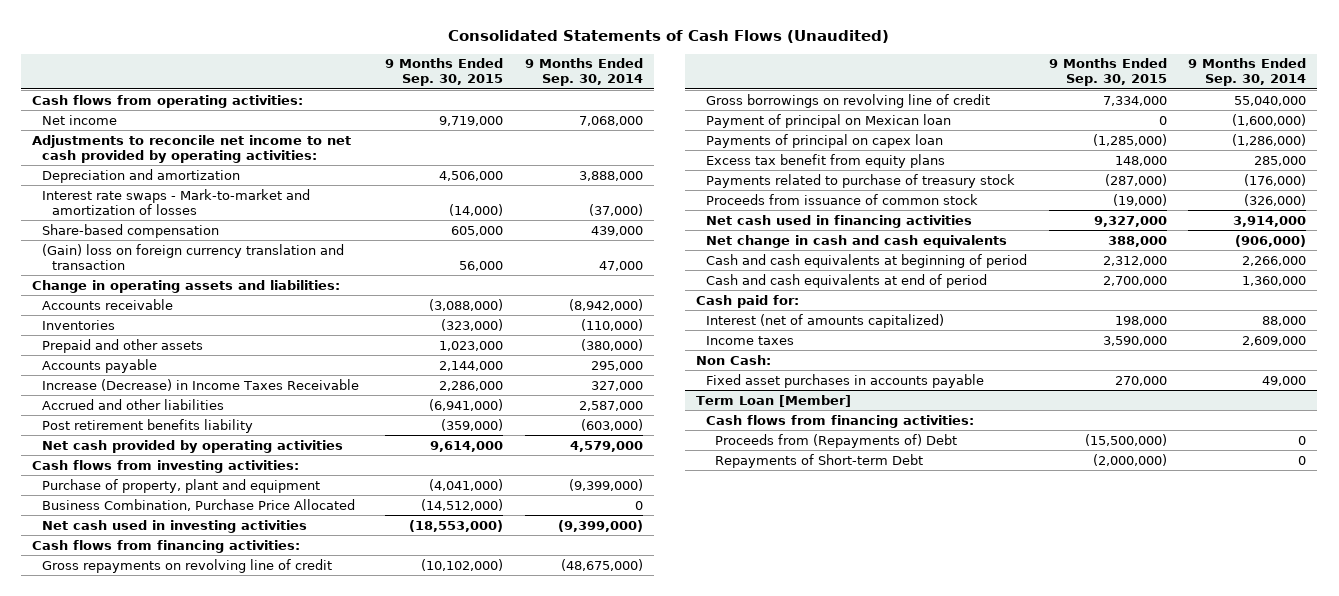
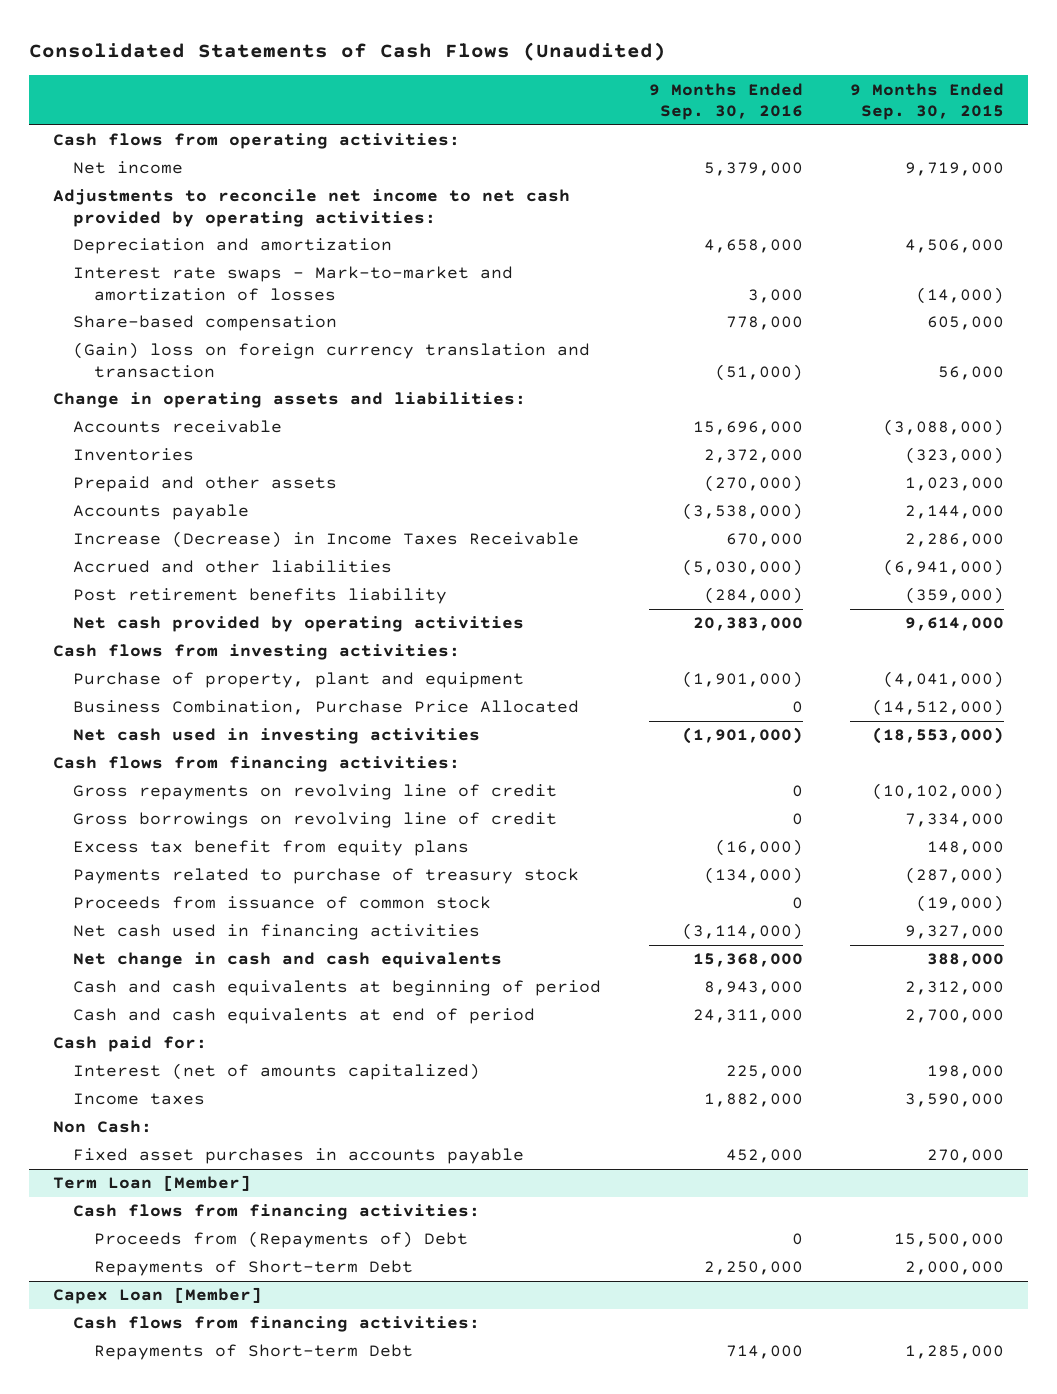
[524,58,643,87] 9 Months Ended Sep. 30, 2014 -> none
none -> [648,82,803,121] 9 Months Ended Sep. 30, 2016
[705,113,951,128] Payment of principal on Mexican loan -> none
[705,133,943,148] Payments of principal on capex loan -> none
[1084,433,1167,446] (15,500,000) -> [894,1233,1005,1248] 15,500,000
[1092,453,1167,466] (2,000,000) -> [905,1261,1005,1276] 2,000,000
none -> [52,1287,262,1305] Capex Loan [Member]
none -> [73,1316,481,1333] Cash flows from financing activities:
none -> [93,1344,413,1361] Repayments of Short-term Debt

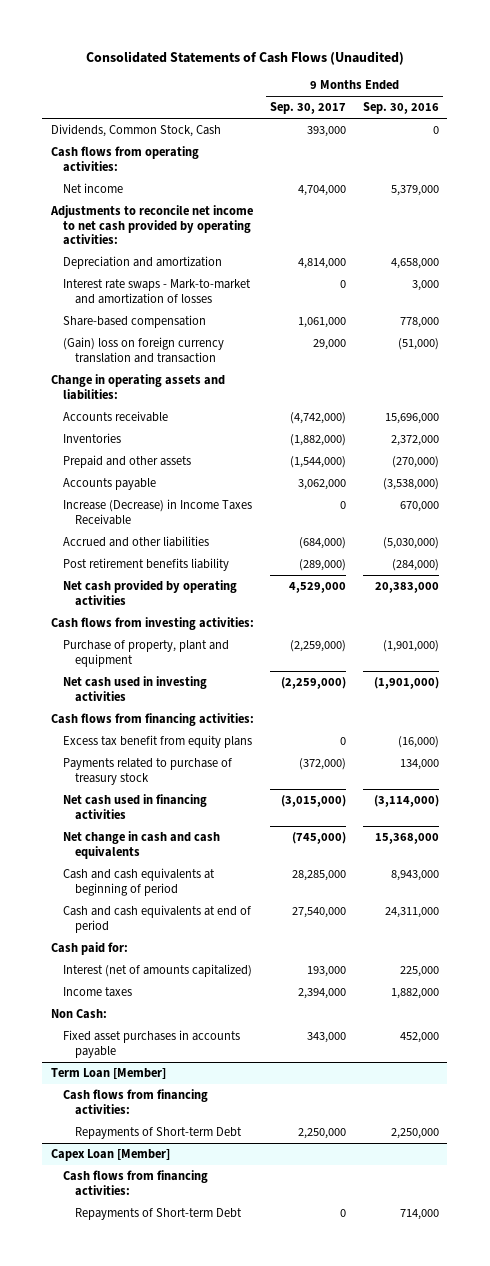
[850,82,1005,121] 9 Months Ended Sep. 30, 2015 -> none
none -> [270,102,347,115] Sep. 30, 2017
none -> [50,124,221,138] Dividends, Common Stock, Cash
[73,700,580,716] Business Combination, Purchase Price Allocated -> none
[73,784,558,801] Gross repayments on revolving line of credit -> none
[73,812,558,829] Gross borrowings on revolving line of credit -> none
[73,896,492,910] Proceeds from issuance of common stock -> none
[703,867,803,885] (134,000) -> [400,759,440,771] 134,000
[93,1231,468,1249] Proceeds from (Repayments of) Debt -> none

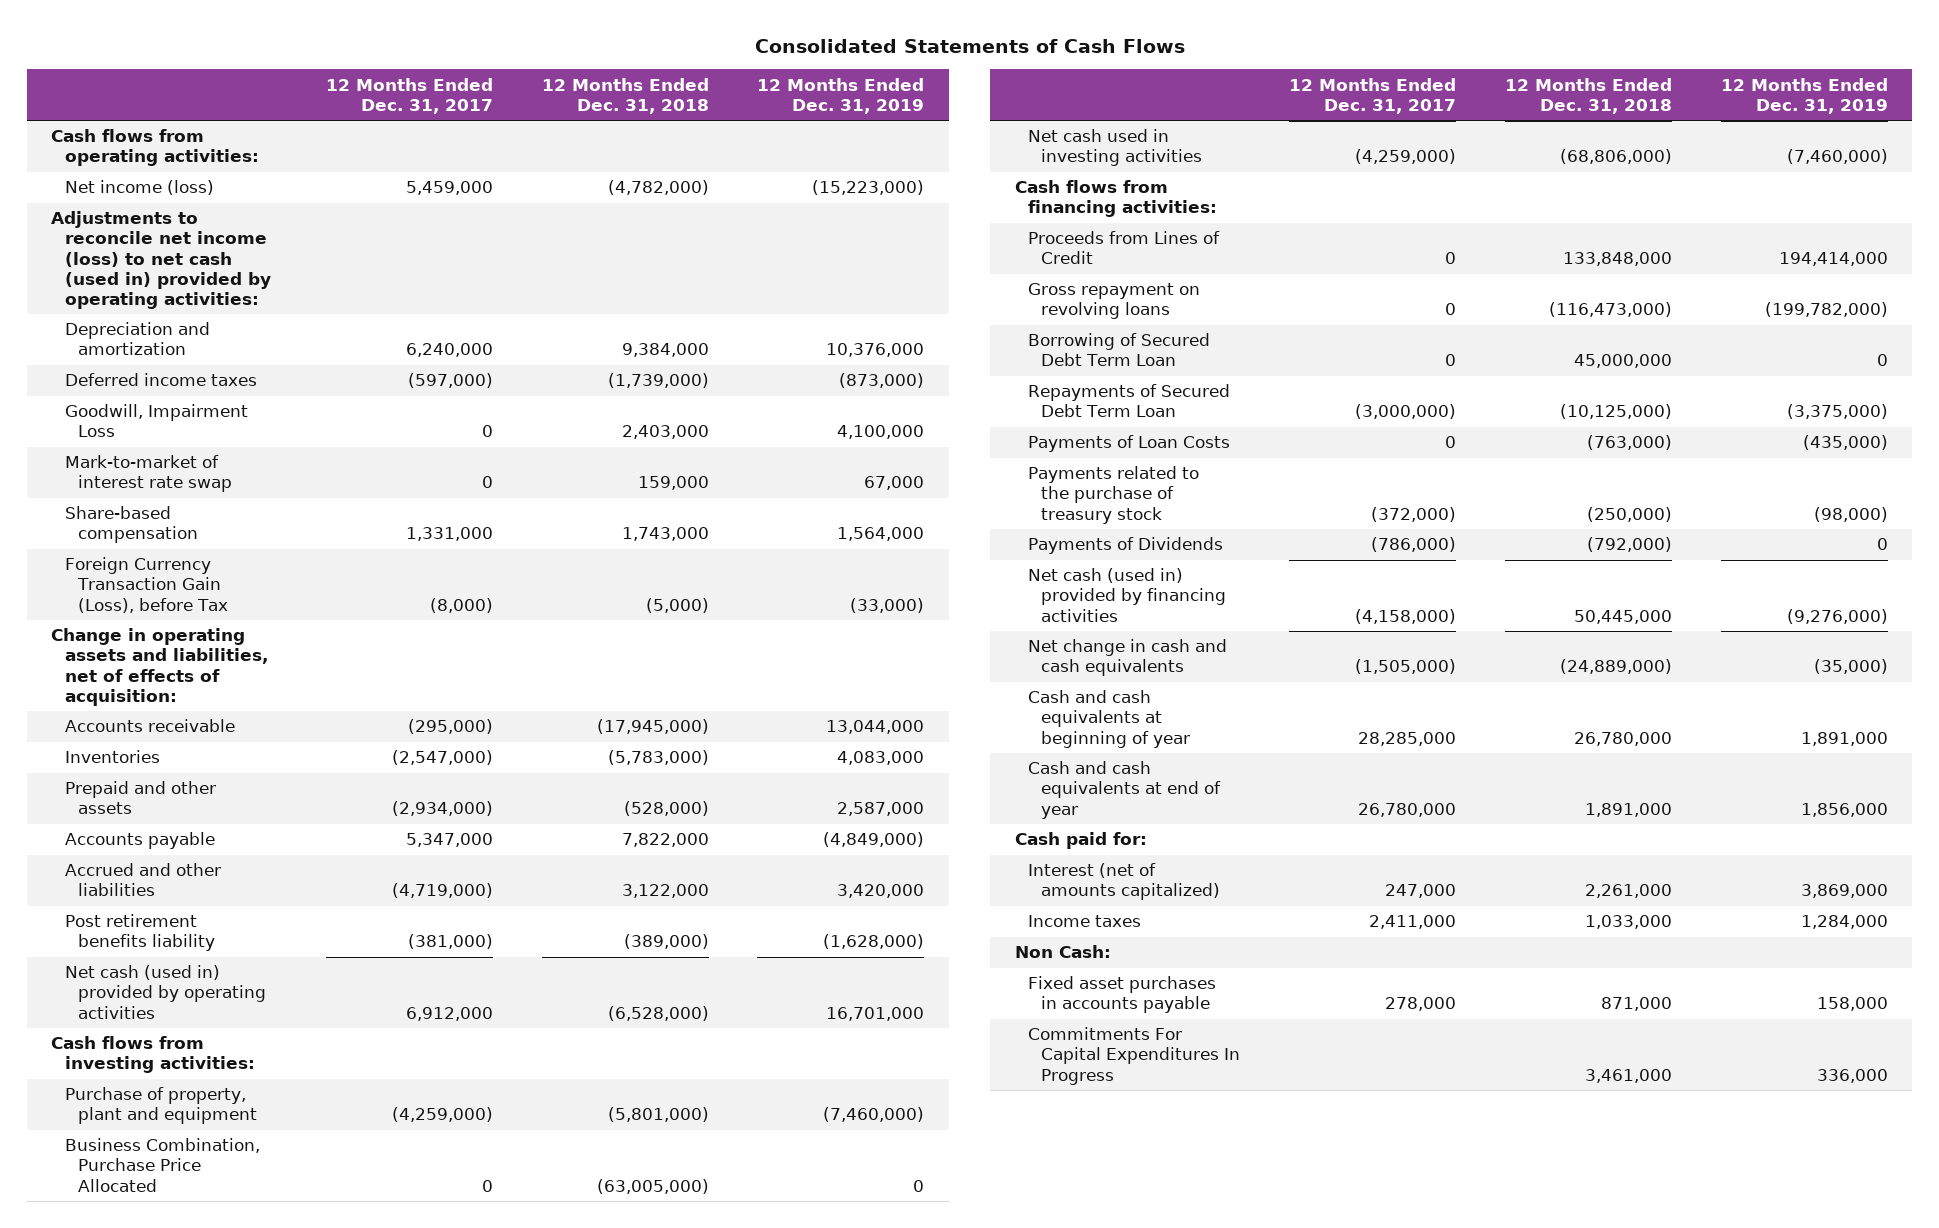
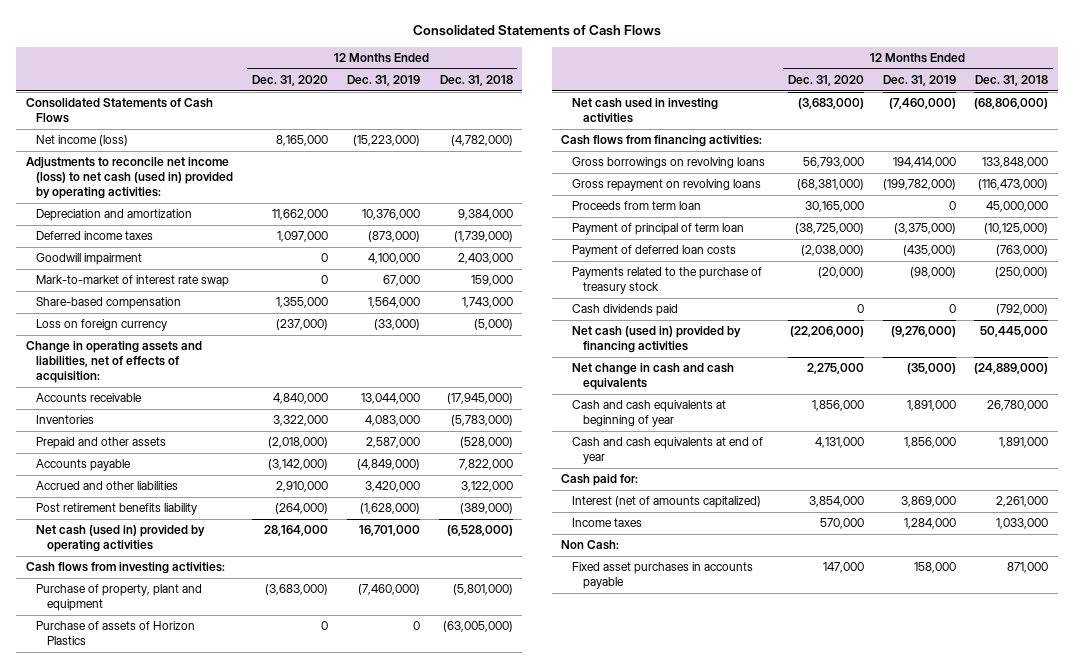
[325,77,493,114] 12 Months Ended Dec. 31, 2017 -> none
none -> [252,74,329,86] Dec. 31, 2020
[51,129,259,167] Cash flows from operating activities: -> none
none -> [25,98,213,124] Consolidated Statements of Cash Flows
[64,404,248,438] Goodwill, Impairment Loss -> [36,253,143,266] Goodwill impairment
[64,557,228,613] Foreign Currency Transaction Gain (Loss), before Tax -> [36,319,168,332] Loss on foreign currency
[64,1138,260,1192] Business Combination, Purchase Price Allocated -> [36,621,196,646] Purchase of assets of Horizon Plastics
[1027,231,1220,265] Proceeds from Lines of Credit -> [571,157,765,169] Gross borrowings on revolving loans
[1027,333,1210,367] Borrowing of Secured Debt Term Loan -> none
none -> [571,201,701,211] Proceeds from term loan
[1027,384,1230,418] Repayments of Secured Debt Term Loan -> [571,223,744,236] Payment of principal of term loan
[1027,435,1230,453] Payments of Loan Costs -> [571,245,736,258] Payment of deferred loan costs
[1027,537,1223,555] Payments of Dividends -> [571,304,678,317] Cash dividends paid
[1027,1027,1241,1085] Commitments For Capital Expenditures In Progress -> none

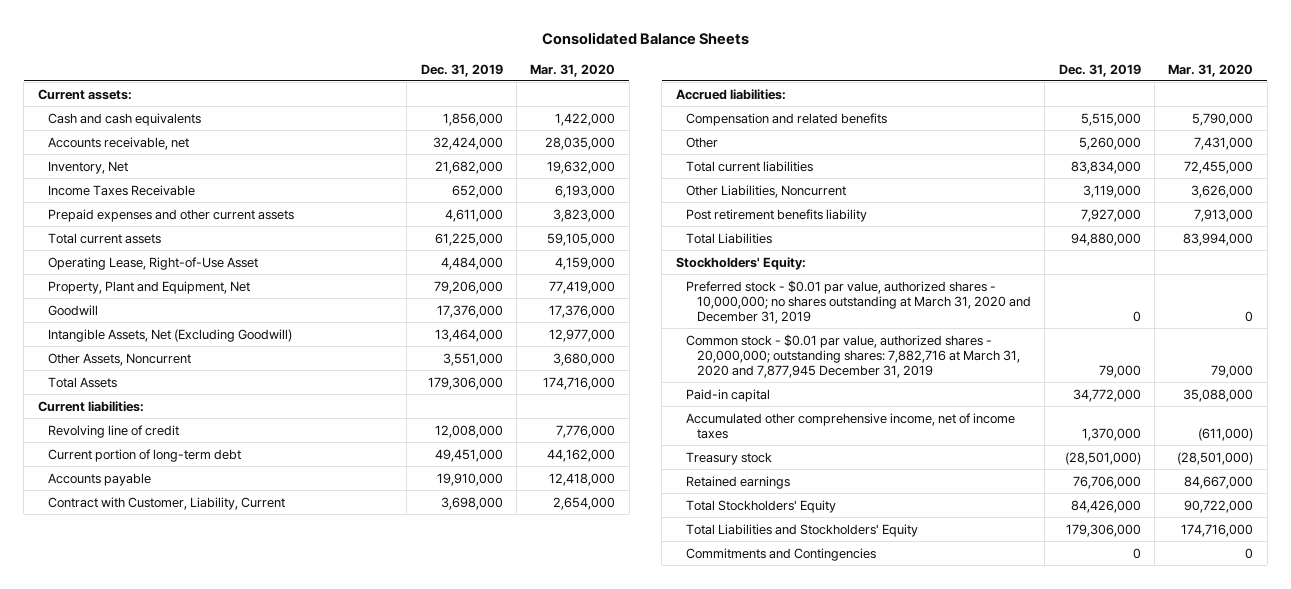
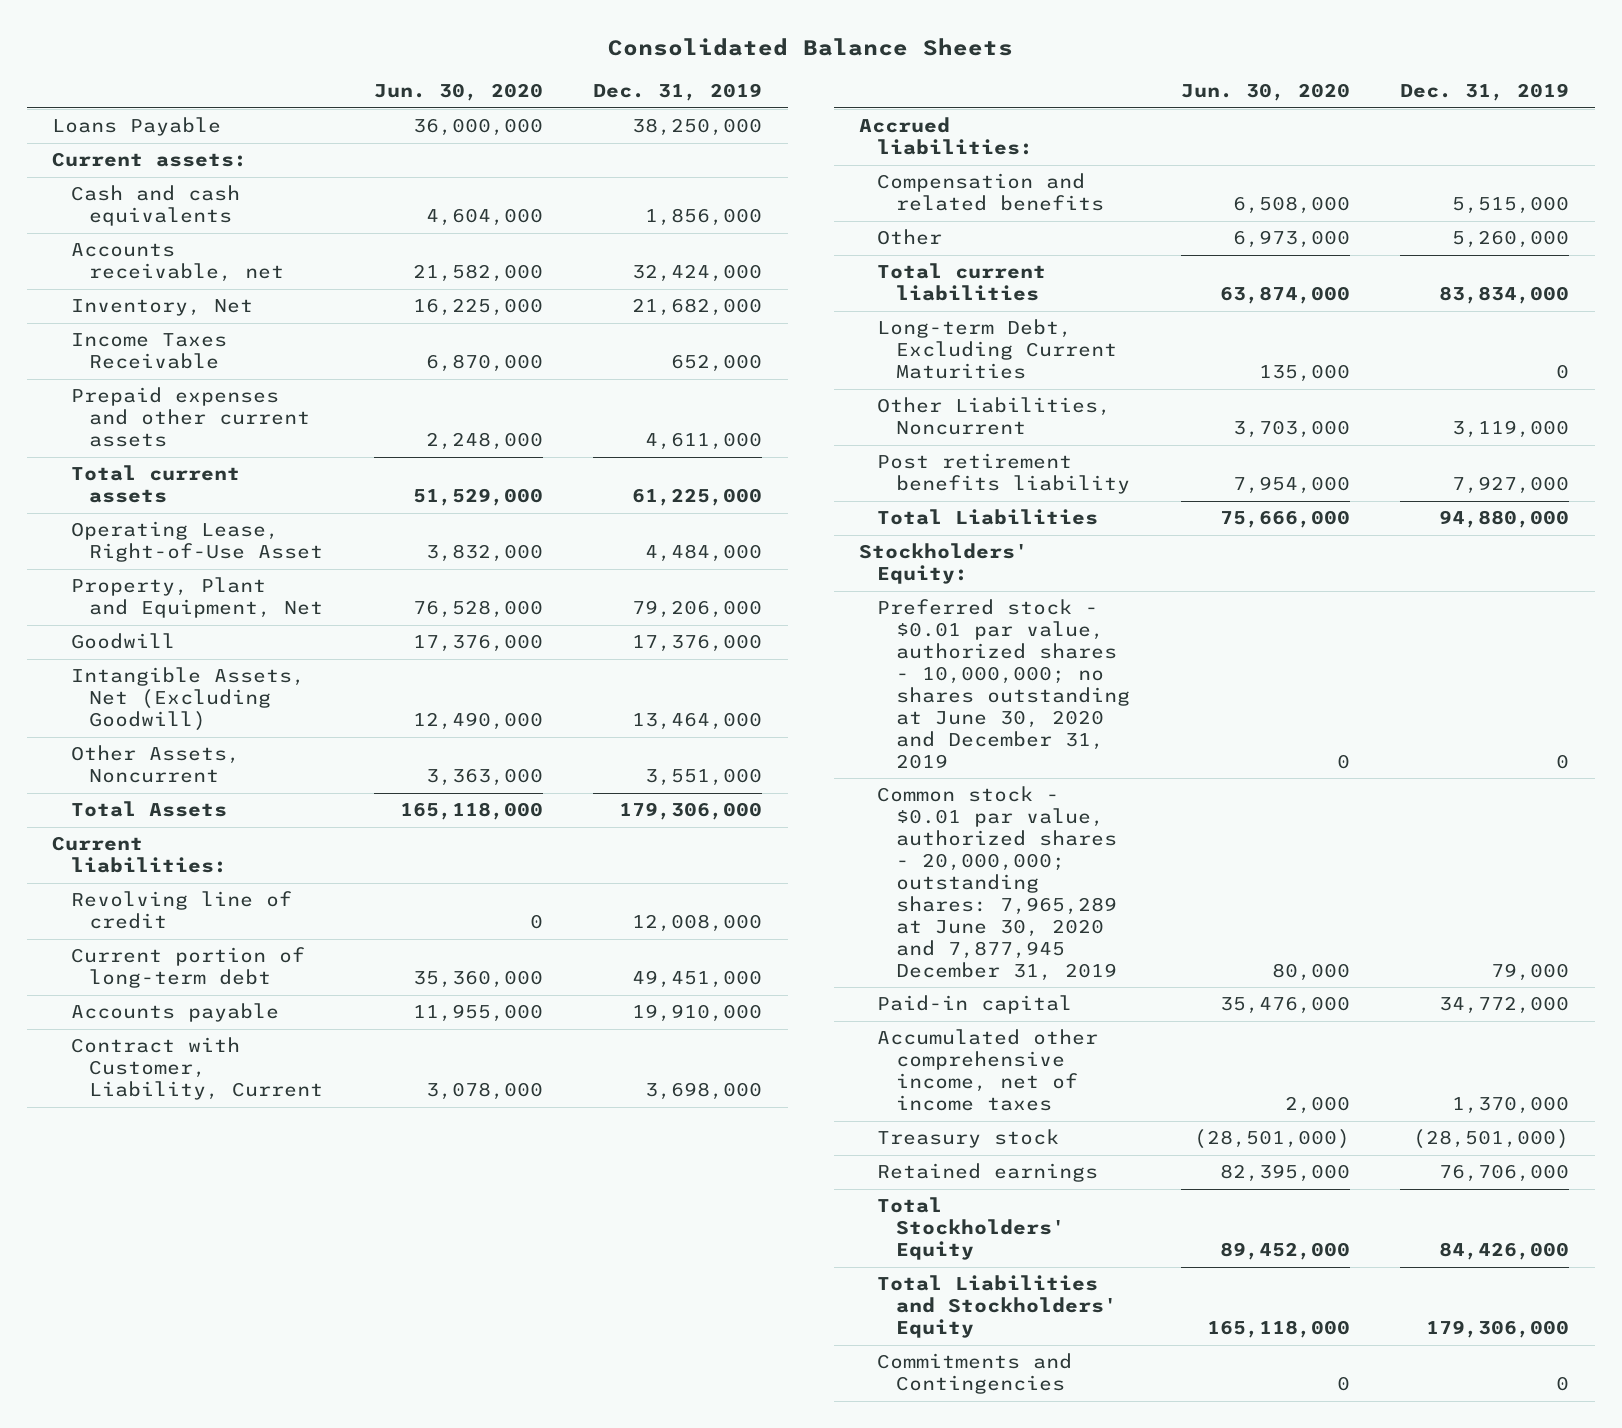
[530,63,616,77] Mar. 31, 2020 -> none
none -> [373,83,543,102] Jun. 30, 2020
none -> [52,117,222,137] Loans Payable
none -> [877,319,1117,380] Long-term Debt, Excluding Current Maturities
[686,279,1031,324] Preferred stock - $0.01 par value, authorized shares - 10,000,000; no shares outstanding at March 31, 2020 and December 31, 2019 -> [877,599,1130,769] Preferred stock - $0.01 par value, authorized shares - 10,000,000; no shares outstanding at June 30, 2020 and December 31, 2019
[686,333,1020,378] Common stock - $0.01 par value, authorized shares - 20,000,000; outstanding shares: 7,882,716 at March 31, 2020 and 7,877,945 December 31, 2019 -> [877,786,1117,981] Common stock - $0.01 par value, authorized shares - 20,000,000; outstanding shares: 7,965,289 at June 30, 2020 and 7,877,945 December 31, 2019

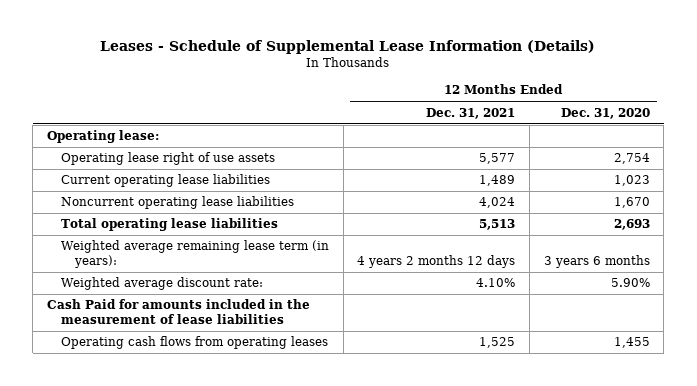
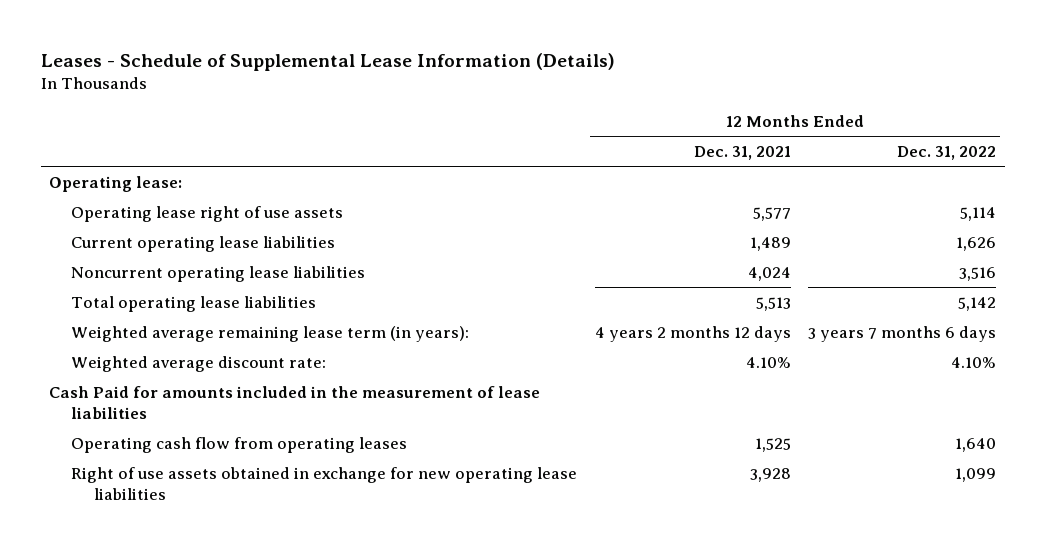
[560,107,650,119] Dec. 31, 2020 -> none
none -> [897,145,997,160] Dec. 31, 2022
[60,336,328,350] Operating cash flows from operating leases -> [71,436,408,453] Operating cash flow from operating leases
none -> [71,466,578,500] Right of use assets obtained in exchange for new operating lease liabilities

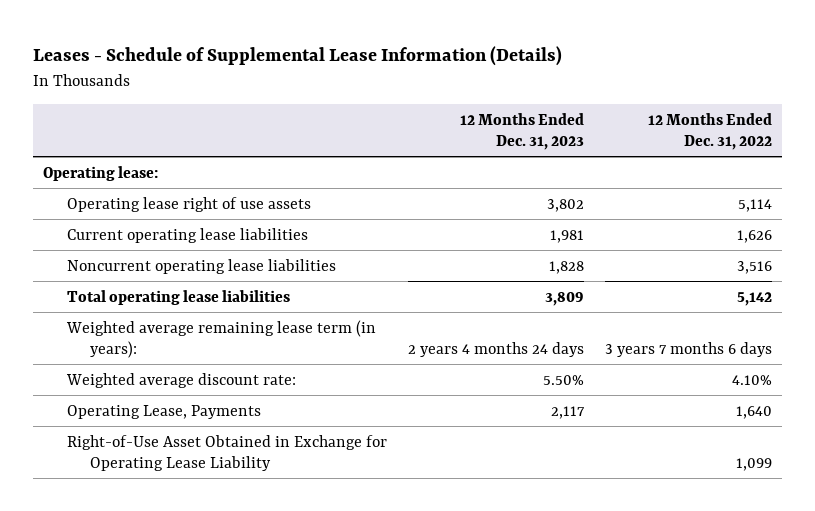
[693,145,791,160] Dec. 31, 2021 -> none
none -> [459,112,584,150] 12 Months Ended Dec. 31, 2023
[49,385,541,419] Cash Paid for amounts included in the measurement of lease liabilities -> none
[71,436,408,453] Operating cash flow from operating leases -> [66,404,261,419] Operating Lease, Payments
[71,466,578,500] Right of use assets obtained in exchange for new operating lease liabilities -> [66,434,387,471] Right-of-Use Asset Obtained in Exchange for Operating Lease Liability

